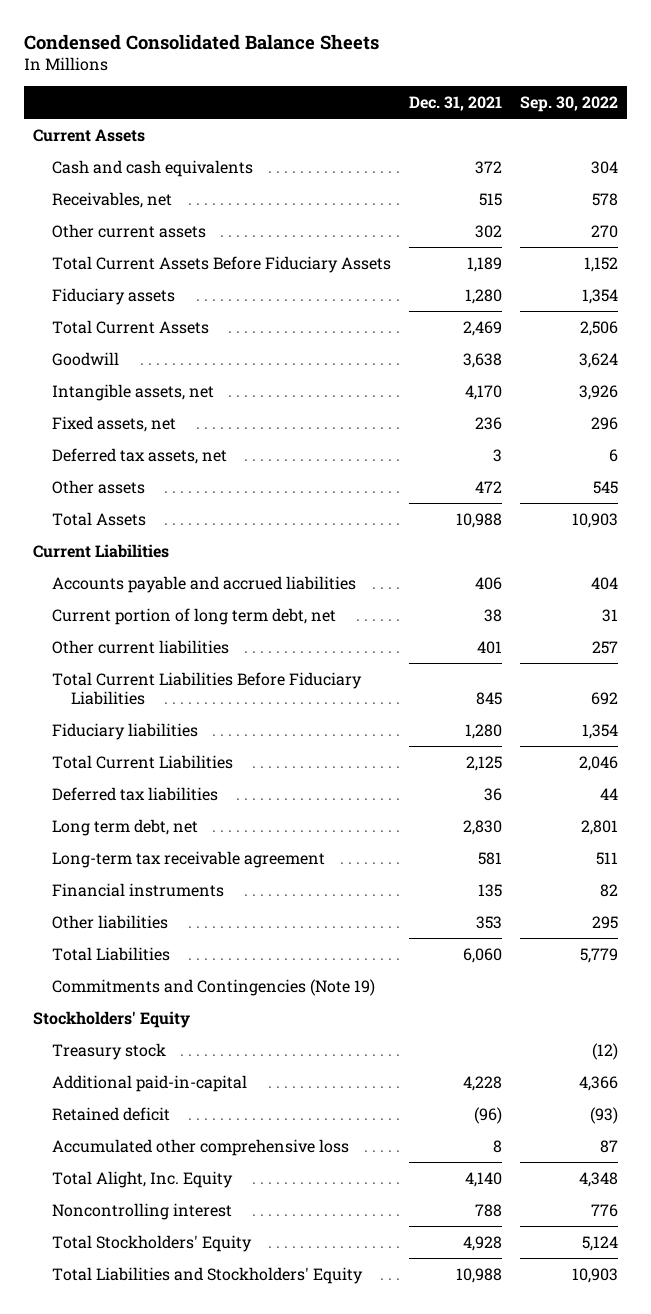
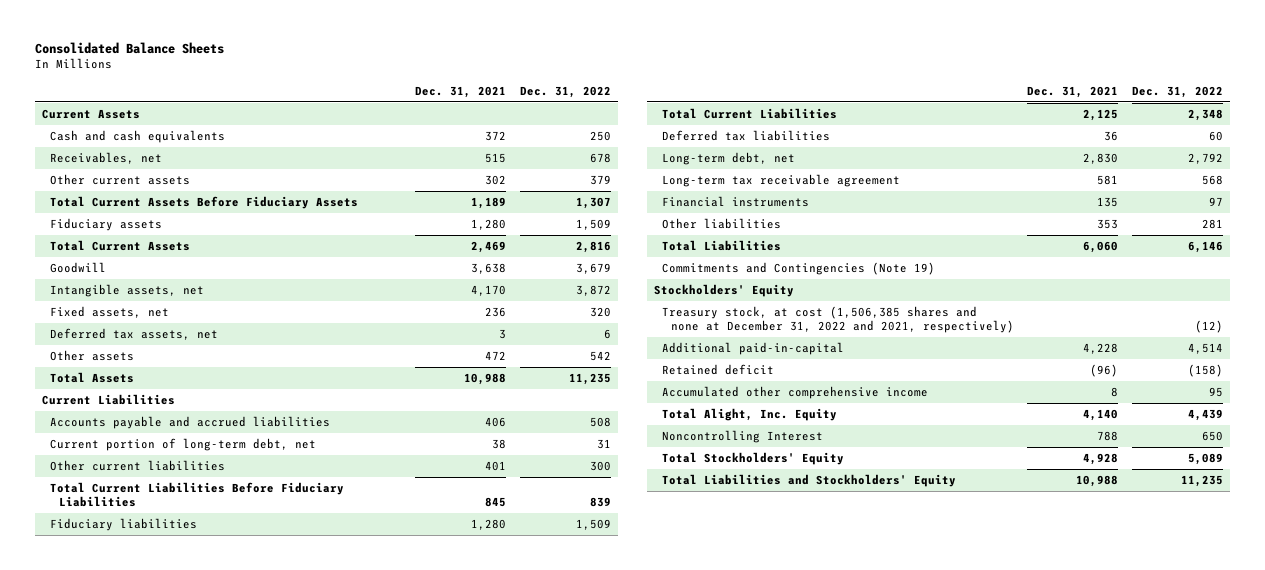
[23,33,379,50] Condensed Consolidated Balance Sheets -> [34,41,224,54] Consolidated Balance Sheets
[520,95,619,112] Sep. 30, 2022 -> none
none -> [520,85,612,98] Dec. 31, 2022
[51,607,336,625] Current portion of long term debt, net -> [50,438,317,452] Current portion of long-term debt, net
[51,818,198,836] Long term debt, net -> [662,152,796,166] Long-term debt, net
[51,1042,166,1060] Treasury stock -> [662,306,1014,334] Treasury stock, at cost (1,506,385 shares and none at December 31, 2022 and 2021, respectively)
[51,1138,349,1156] Accumulated other comprehensive loss -> [662,386,929,400] Accumulated other comprehensive income
[51,1202,232,1220] Noncontrolling interest -> [662,430,824,444] Noncontrolling Interest

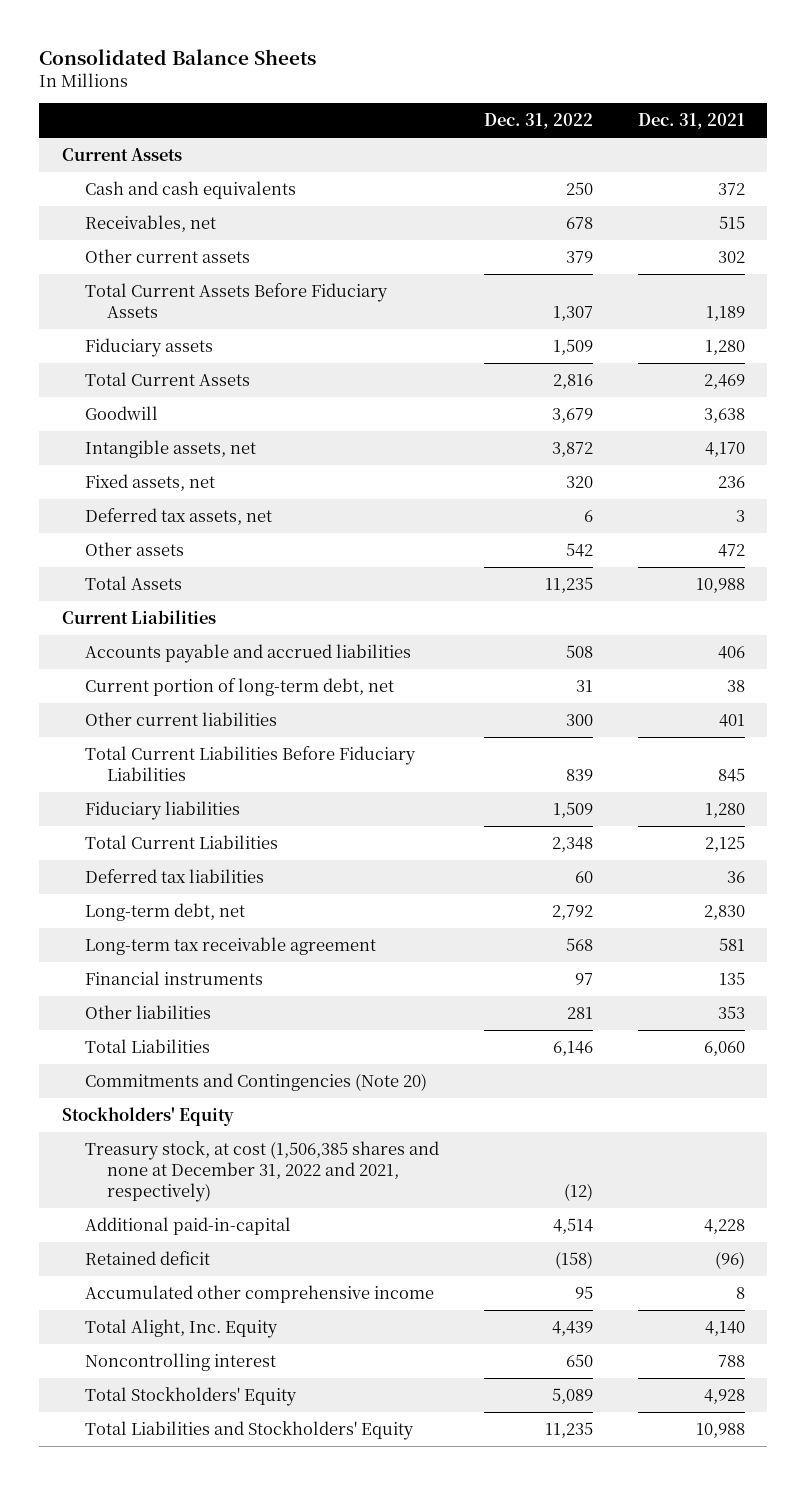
[662,262,936,276] Commitments and Contingencies (Note 19) -> [84,1072,427,1091] Commitments and Contingencies (Note 20)
[662,430,824,444] Noncontrolling Interest -> [84,1352,276,1371] Noncontrolling interest

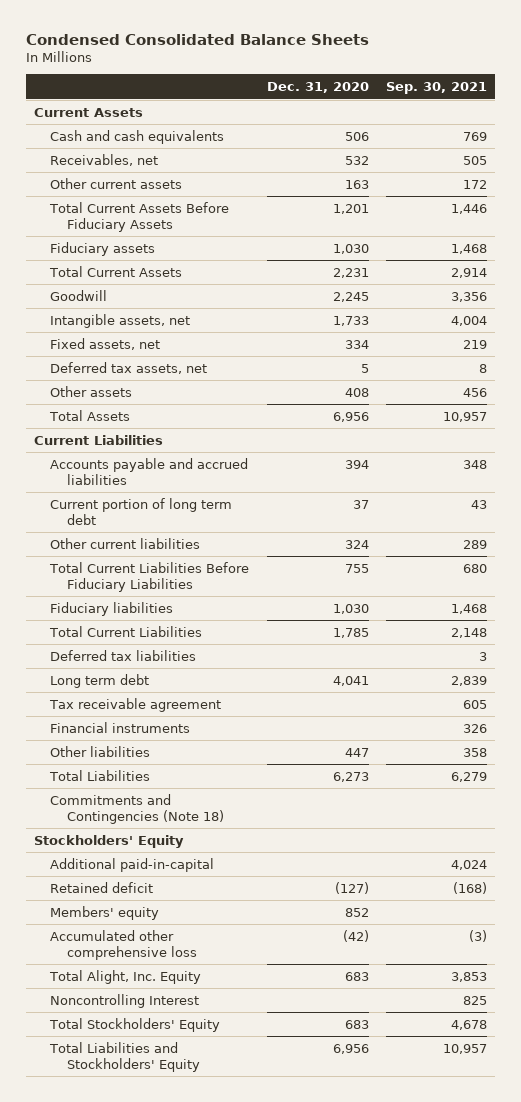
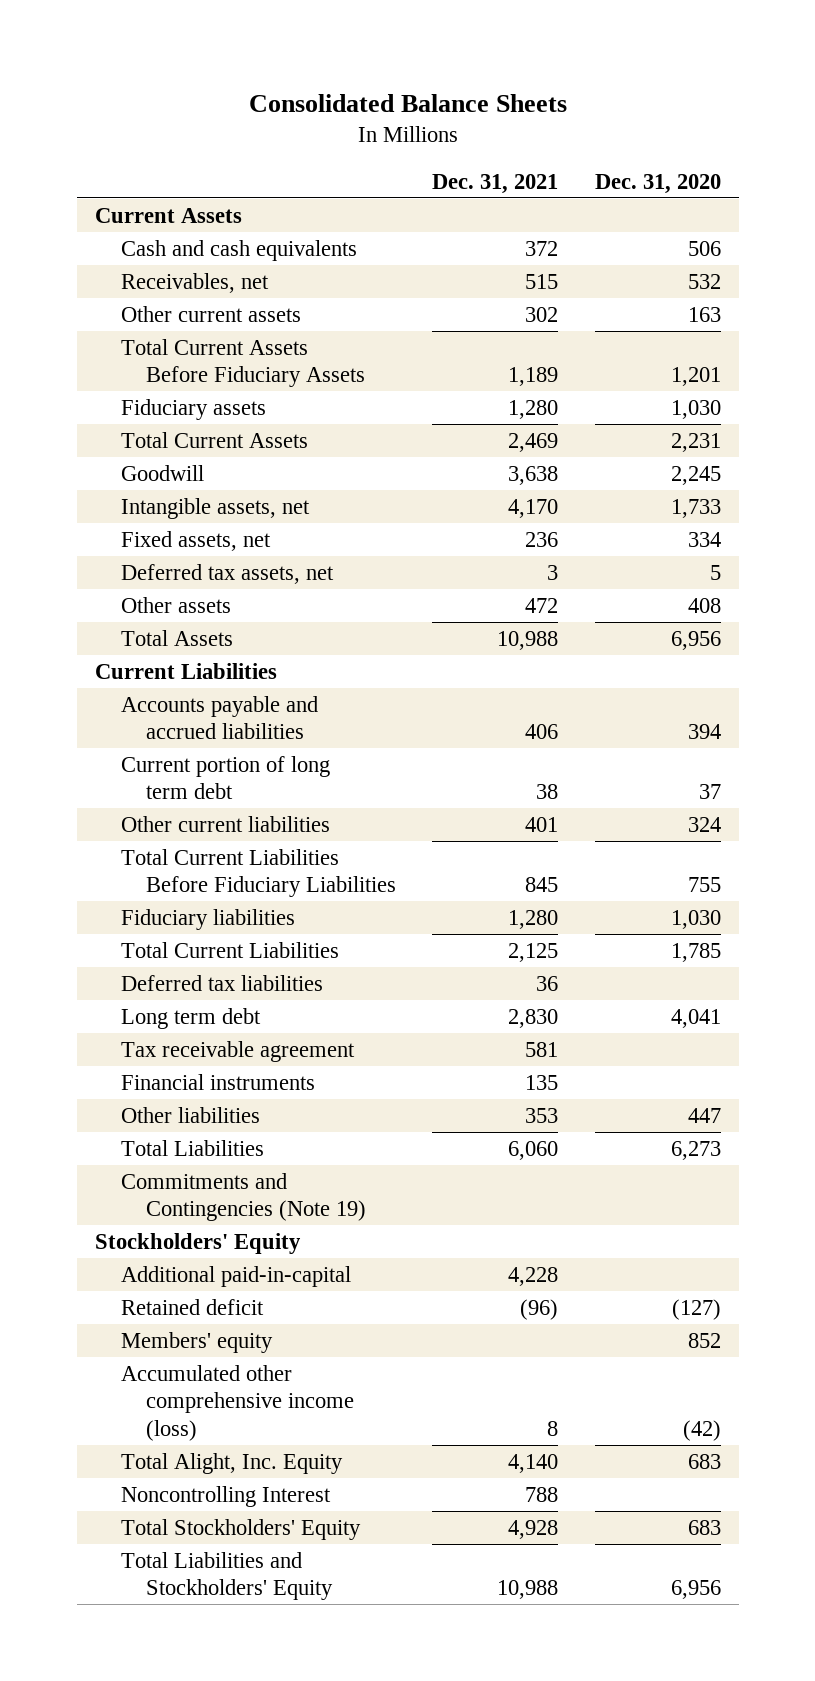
[25,33,369,45] Condensed Consolidated Balance Sheets -> [248,93,567,112] Consolidated Balance Sheets
[385,82,487,95] Sep. 30, 2021 -> none
none -> [432,173,559,194] Dec. 31, 2021
[50,793,224,824] Commitments and Contingencies (Note 18) -> [120,1172,367,1222] Commitments and Contingencies (Note 19)
[50,929,197,960] Accumulated other comprehensive loss -> [120,1364,355,1441] Accumulated other comprehensive income (loss)

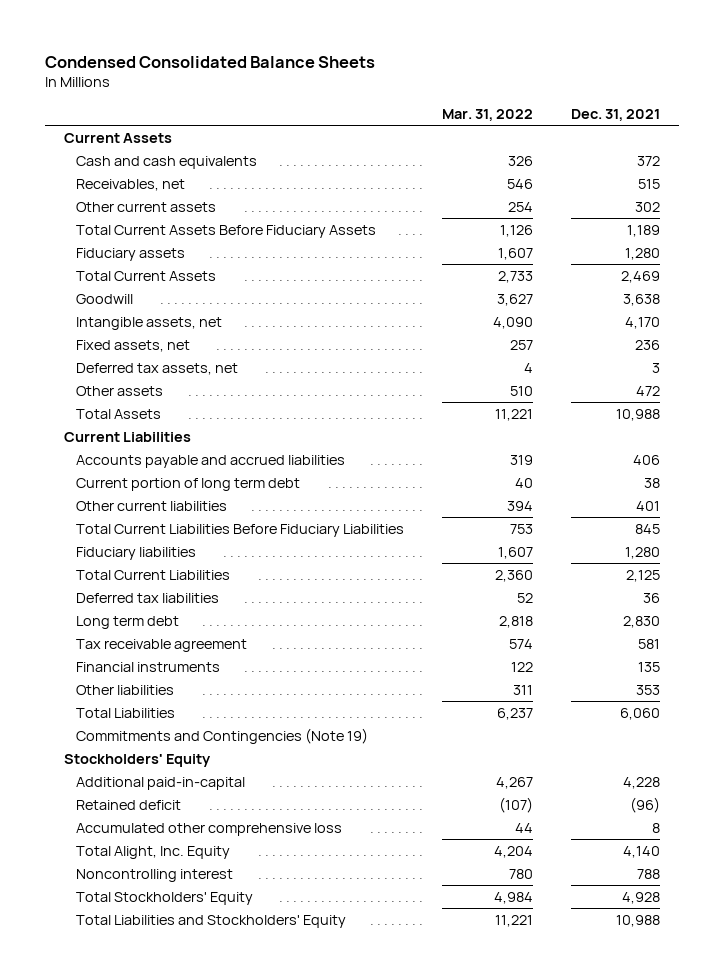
[248,93,567,112] Consolidated Balance Sheets -> [45,55,376,68] Condensed Consolidated Balance Sheets
[594,173,721,194] Dec. 31, 2020 -> none
none -> [441,108,533,121] Mar. 31, 2022
[120,1331,273,1353] Members' equity -> none
[120,1364,355,1441] Accumulated other comprehensive income (loss) -> [75,822,342,836] Accumulated other comprehensive loss
[120,1485,331,1507] Noncontrolling Interest -> [75,868,233,882] Noncontrolling interest

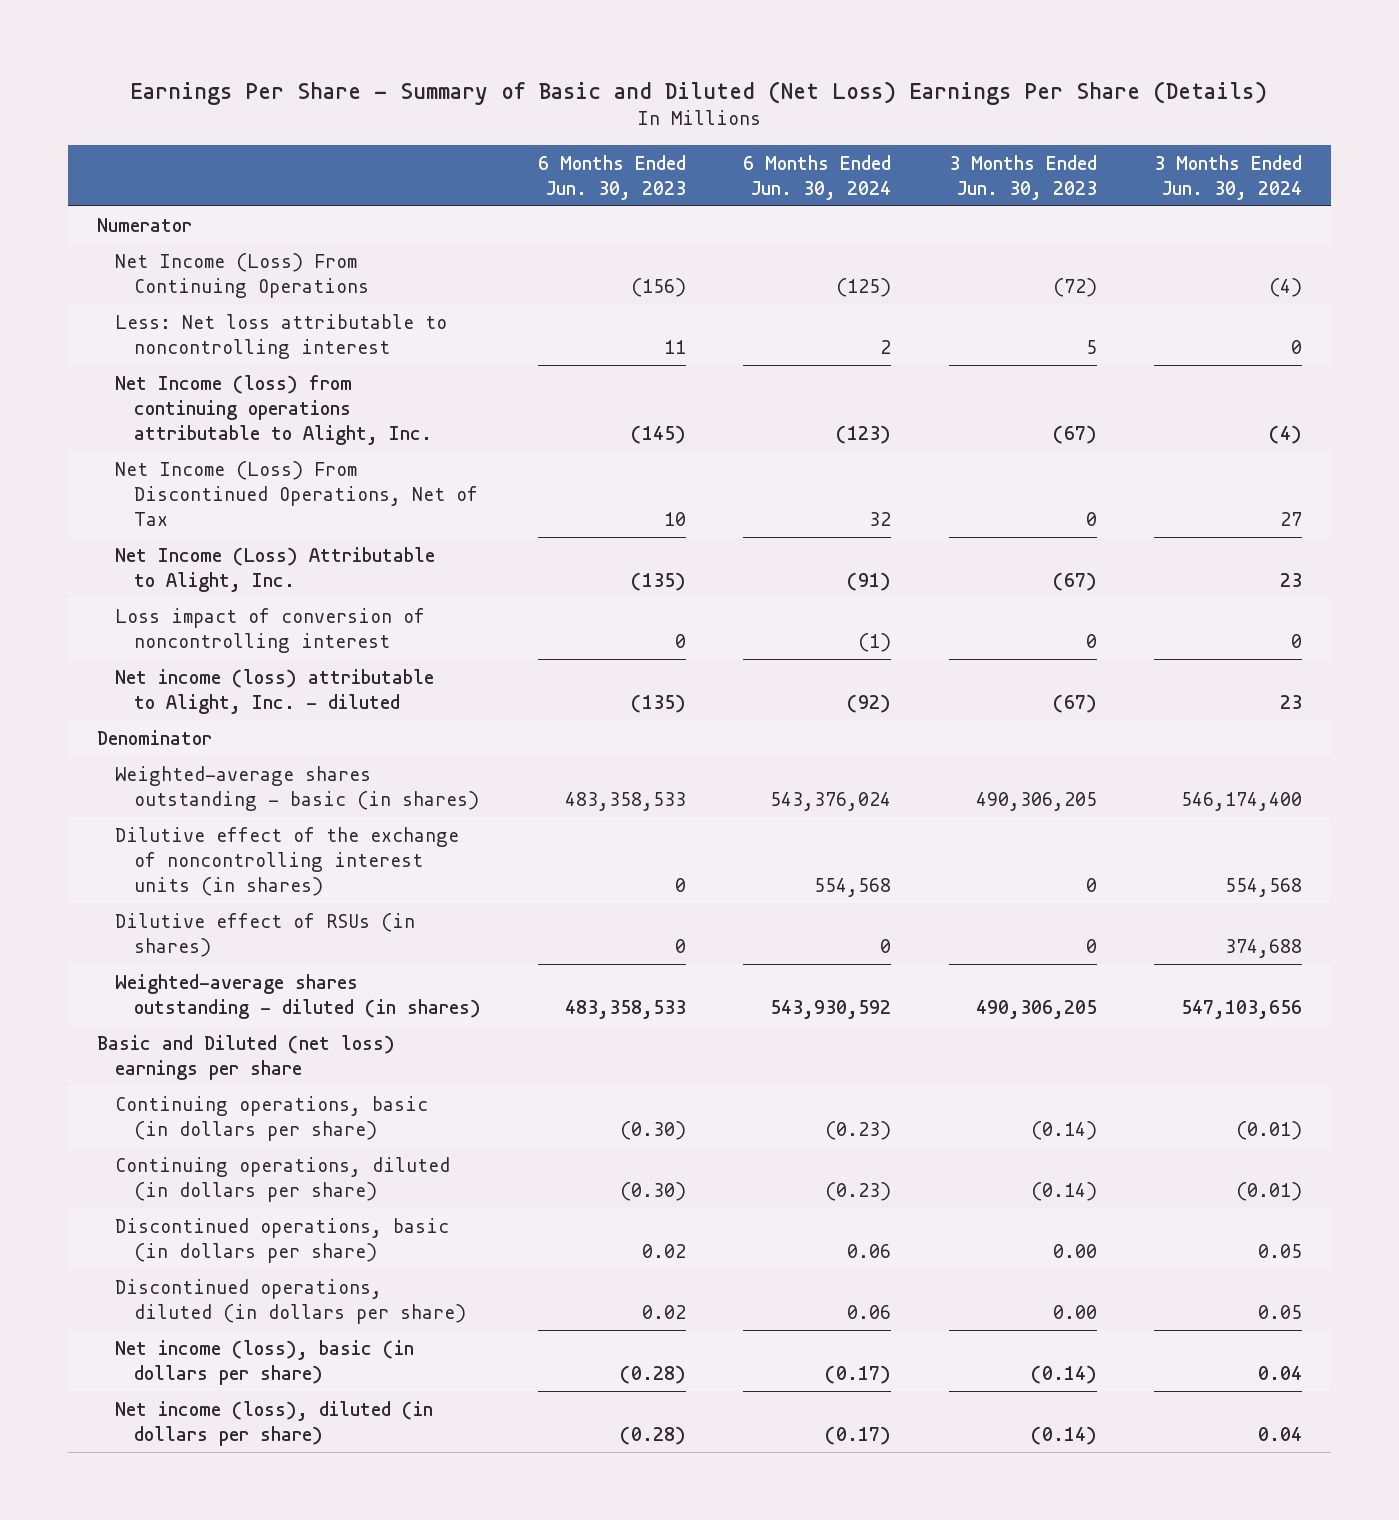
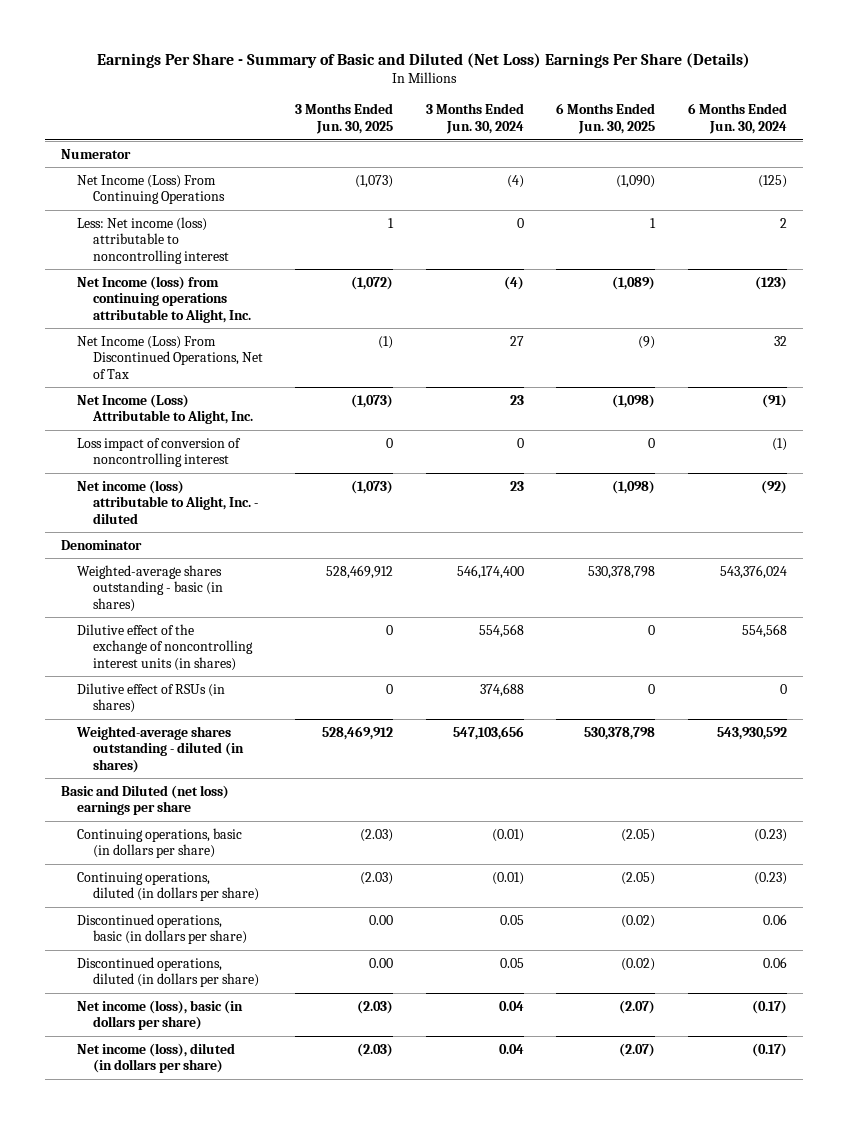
[538,154,687,200] 6 Months Ended Jun. 30, 2023 -> none
[948,154,1097,200] 3 Months Ended Jun. 30, 2023 -> none
none -> [295,103,394,135] 3 Months Ended Jun. 30, 2025
none -> [556,103,656,135] 6 Months Ended Jun. 30, 2025
[115,313,448,359] Less: Net loss attributable to noncontrolling interest -> [76,216,229,264] Less: Net income (loss) attributable to noncontrolling interest

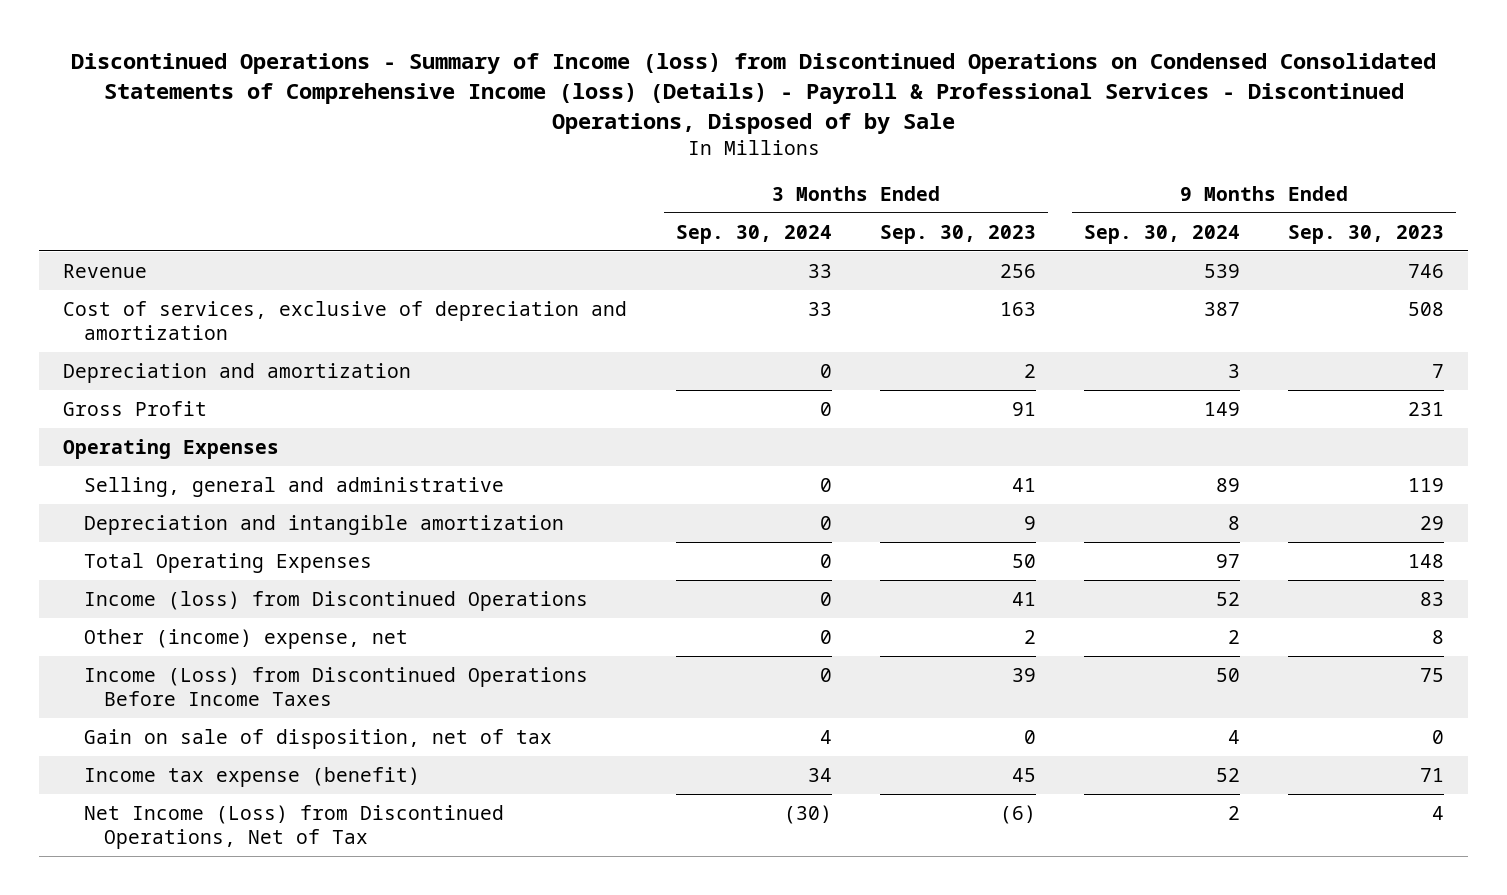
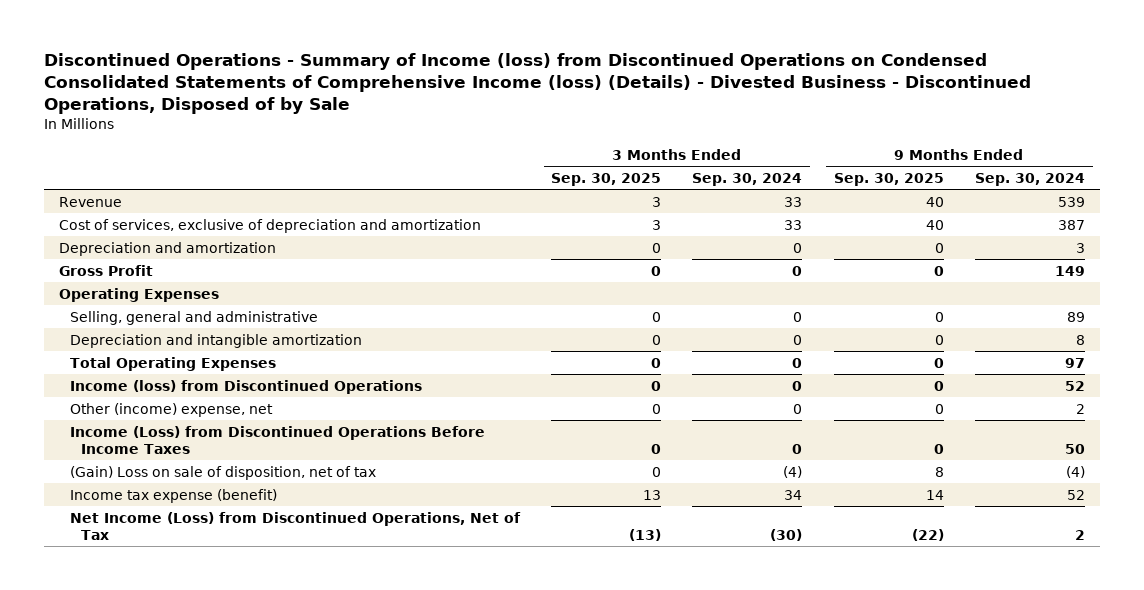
[70,53,1436,135] Discontinued Operations - Summary of Income (loss) from Discontinued Operations on Condensed Consolidated Statements of Comprehensive Income (loss) (Details) - Payroll & Professional Services - Discontinued Operations, Disposed of by Sale -> [43,52,1031,114] Discontinued Operations - Summary of Income (loss) from Discontinued Operations on Condensed Consolidated Statements of Comprehensive Income (loss) (Details) - Divested Business - Discontinued Operations, Disposed of by Sale
[879,224,1036,244] Sep. 30, 2023 -> none
[1287,224,1444,244] Sep. 30, 2023 -> none
none -> [551,172,662,186] Sep. 30, 2025
none -> [833,172,944,186] Sep. 30, 2025
[83,728,552,749] Gain on sale of disposition, net of tax -> [70,465,377,480] (Gain) Loss on sale of disposition, net of tax
[819,729,832,744] 4 -> [783,465,803,478] (4)
[1227,729,1240,744] 4 -> [1065,465,1085,478] (4)

